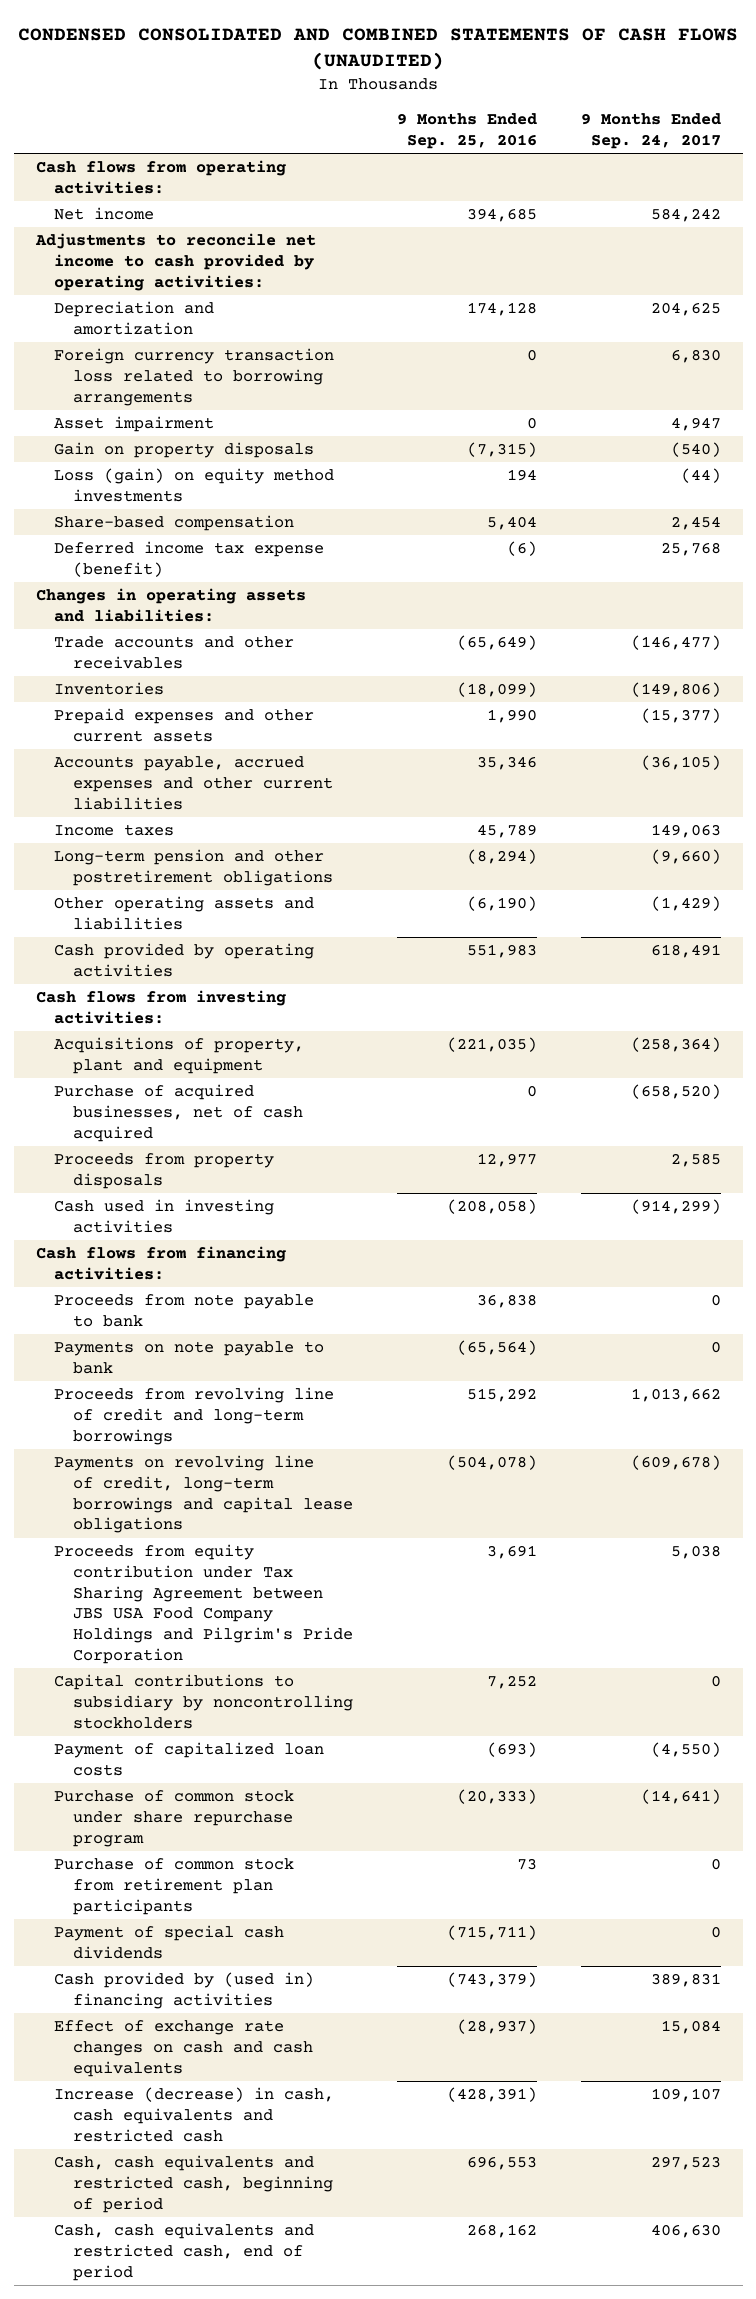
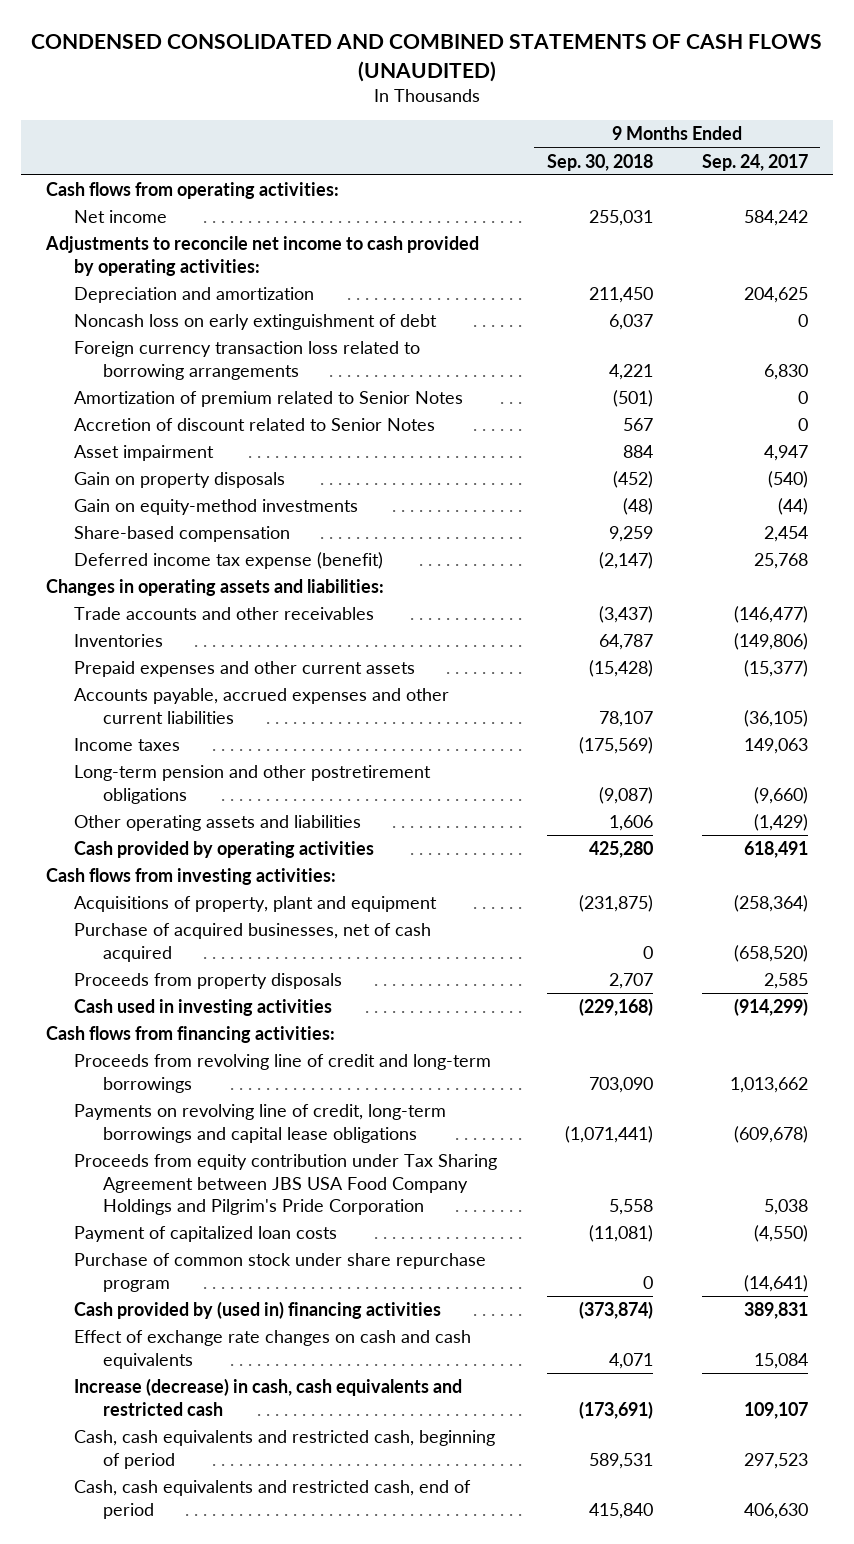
[396,113,537,150] 9 Months Ended Sep. 25, 2016 -> none
none -> [546,153,653,171] Sep. 30, 2018
none -> [74,314,438,331] Noncash loss on early extinguishment of debt
none -> [74,391,464,408] Amortization of premium related to Senior Notes
none -> [74,418,436,432] Accretion of discount related to Senior Notes
[54,467,335,502] Loss (gain) on equity method investments -> [74,499,359,516] Gain on equity-method investments
[54,1293,315,1327] Proceeds from note payable to bank -> none
[54,1340,325,1374] Payments on note payable to bank -> none
[54,1673,353,1729] Capital contributions to subsidiary by noncontrolling stockholders -> none
[54,1857,295,1915] Purchase of common stock from retirement plan participants -> none
[54,1924,285,1959] Payment of special cash dividends -> none

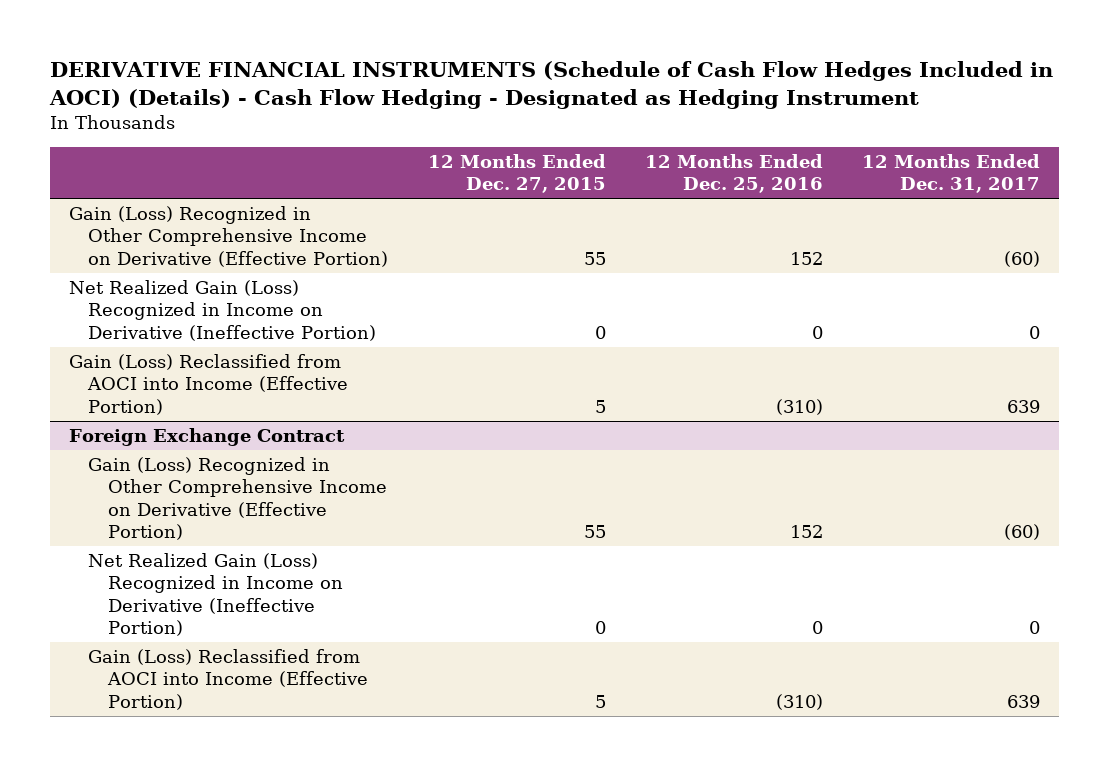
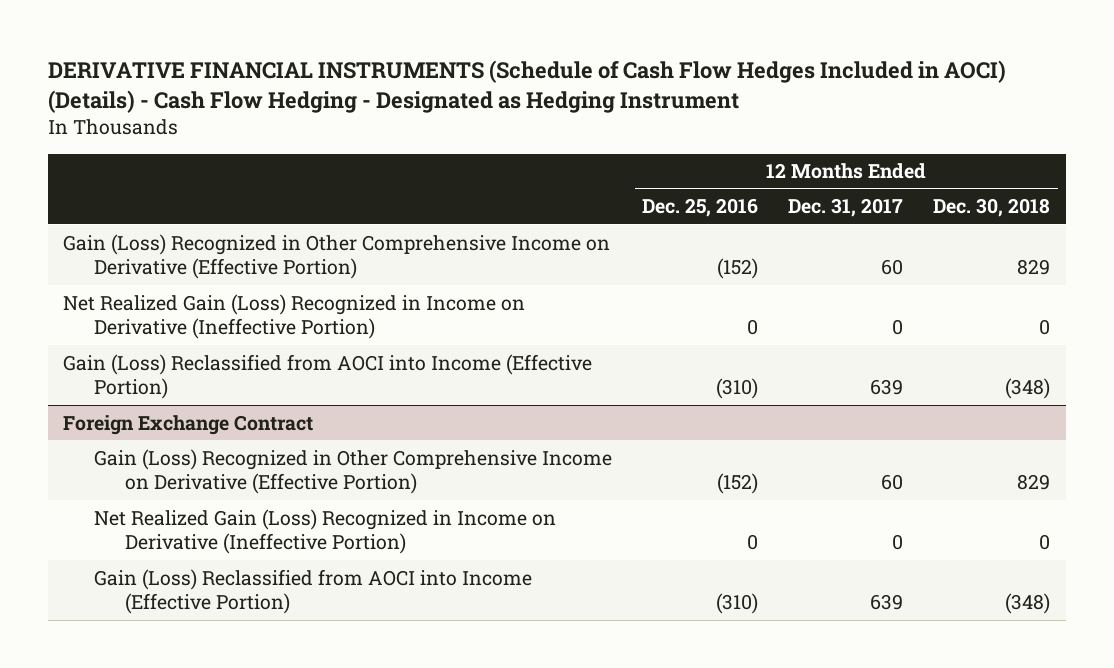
[427,153,606,194] 12 Months Ended Dec. 27, 2015 -> none
none -> [933,198,1051,218] Dec. 30, 2018
[789,251,823,265] 152 -> [717,258,759,280] (152)
[1003,250,1040,267] (60) -> [881,259,904,276] 60
[789,525,823,539] 152 -> [717,473,759,495] (152)
[1003,524,1040,541] (60) -> [881,474,904,491] 60

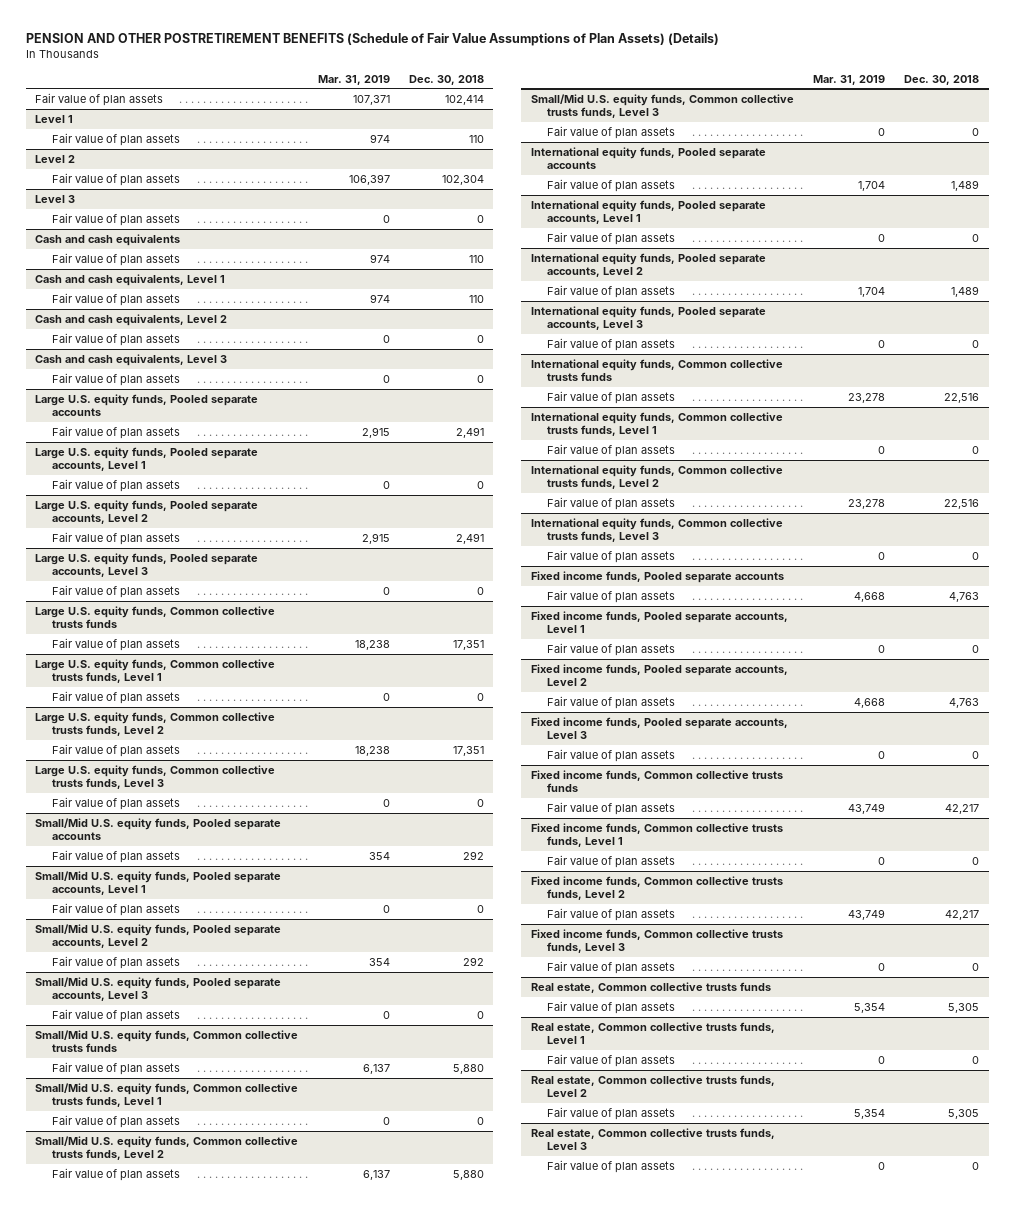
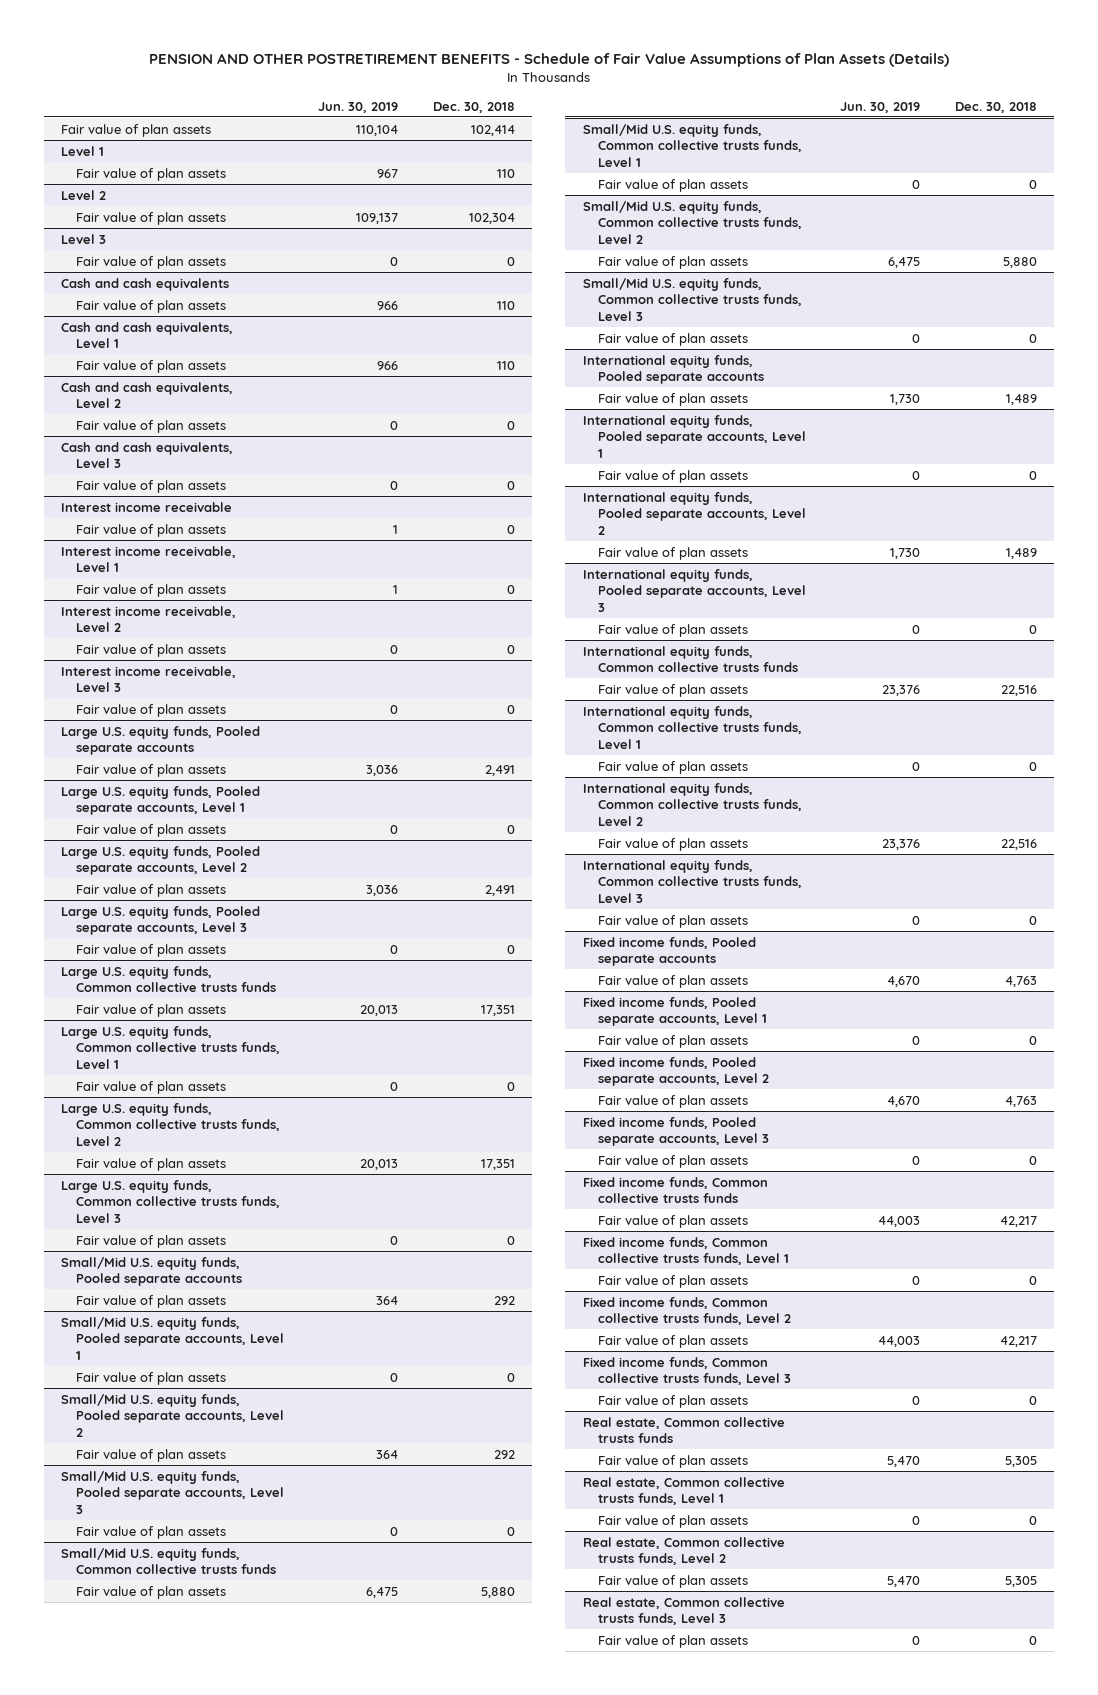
[25,32,719,46] PENSION AND OTHER POSTRETIREMENT BENEFITS (Schedule of Fair Value Assumptions of Plan Assets) (Details) -> [148,53,949,68] PENSION AND OTHER POSTRETIREMENT BENEFITS - Schedule of Fair Value Assumptions of Plan Assets (Details)
[317,74,390,85] Mar. 31, 2019 -> none
none -> [318,101,399,113] Jun. 30, 2019
none -> [60,501,232,512] Interest income receivable
none -> [75,523,226,537] Fair value of plan assets
none -> [60,545,236,573] Interest income receivable, Level 1
none -> [75,583,226,597] Fair value of plan assets
none -> [60,605,236,633] Interest income receivable, Level 2
none -> [75,643,226,657] Fair value of plan assets
none -> [60,665,236,693] Interest income receivable, Level 3
none -> [75,703,226,717] Fair value of plan assets

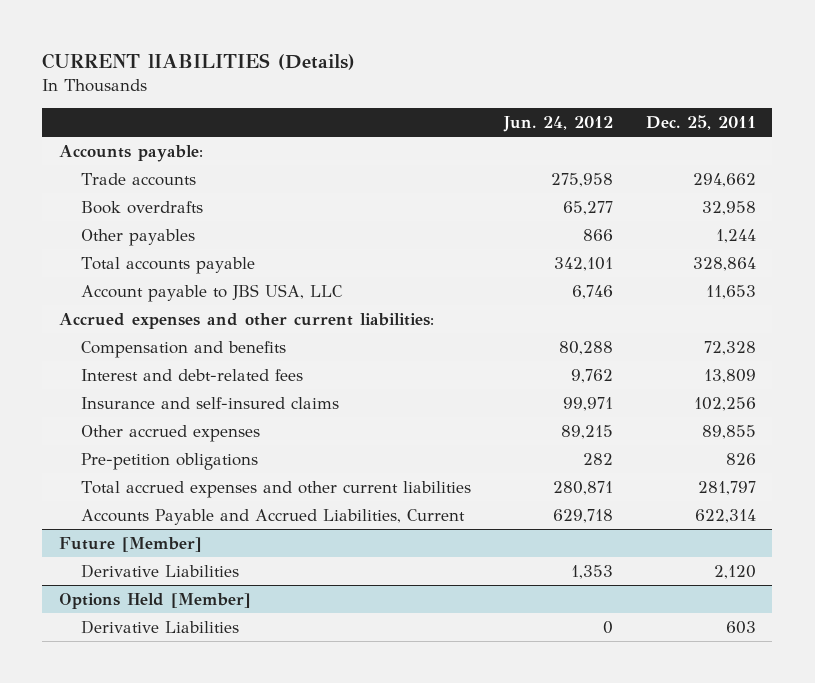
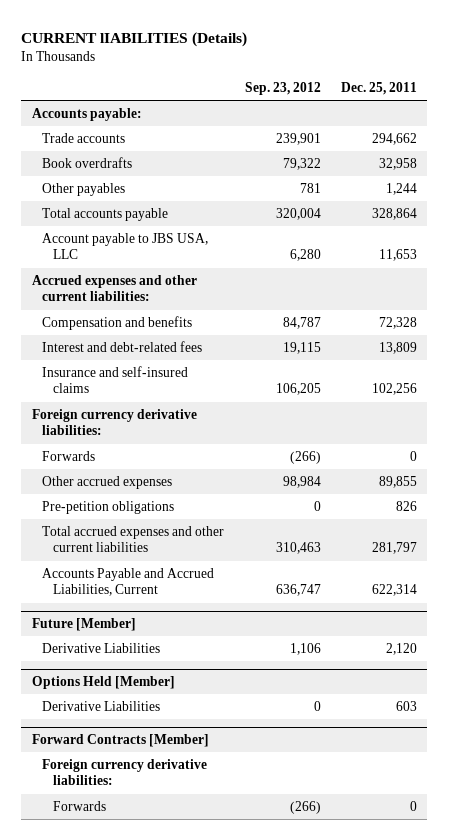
[503,115,614,132] Jun. 24, 2012 -> none
none -> [244,81,321,95] Sep. 23, 2012
none -> [31,409,197,436] Foreign currency derivative liabilities:
none -> [42,451,96,462] Forwards
none -> [31,734,209,748] Forward Contracts [Member]
none -> [42,759,208,786] Foreign currency derivative liabilities:
none -> [52,801,106,812] Forwards

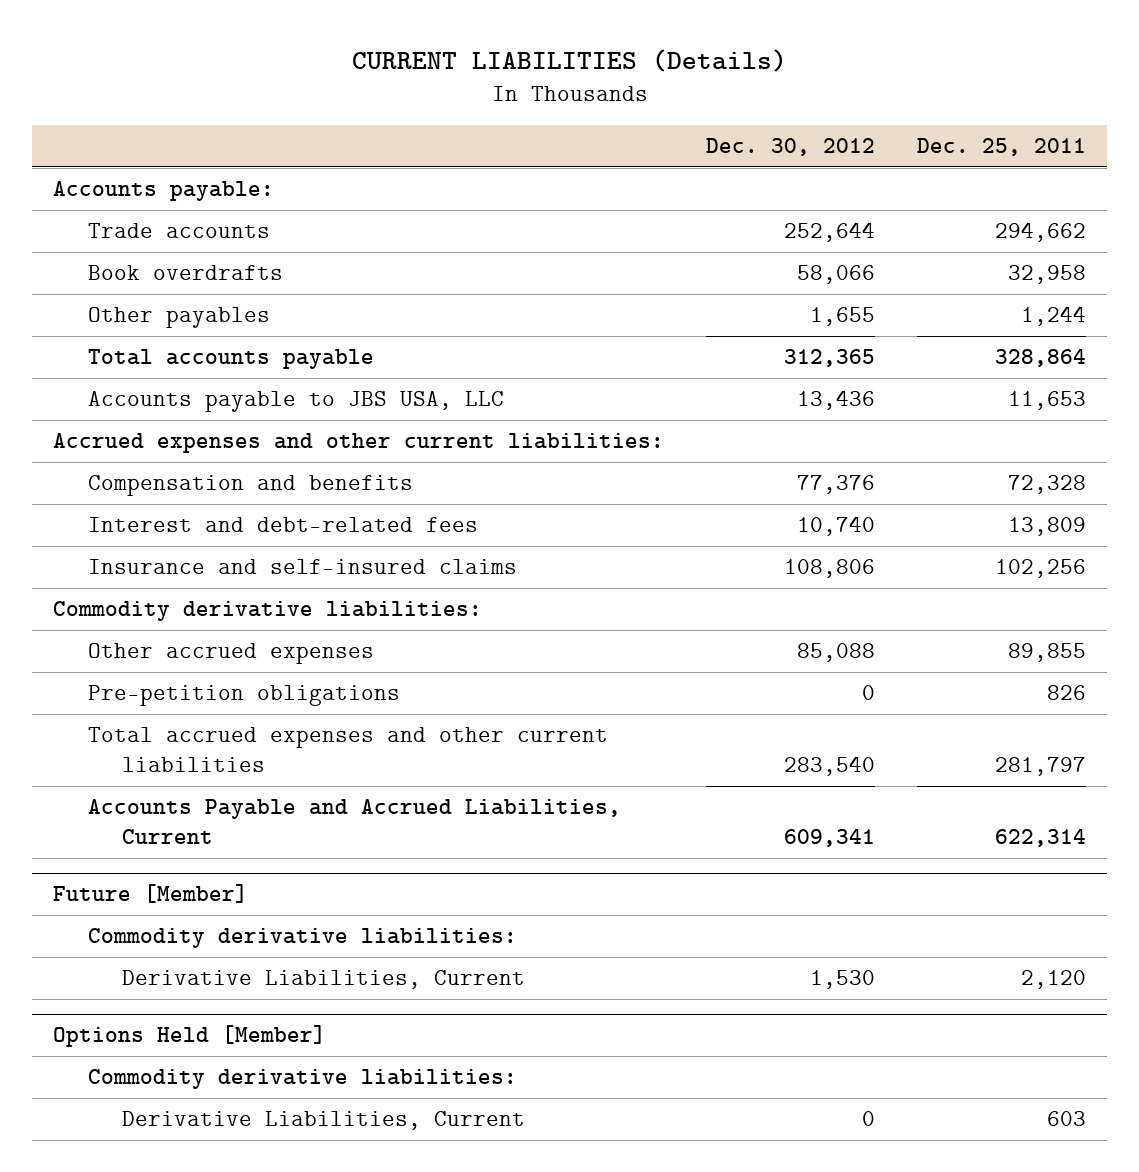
[21,31,248,47] CURRENT lIABILITIES (Details) -> [351,49,787,73] CURRENT LIABILITIES (Details)
[244,81,321,95] Sep. 23, 2012 -> none
none -> [706,138,876,157] Dec. 30, 2012
[42,233,209,260] Account payable to JBS USA, LLC -> [87,391,504,413] Accounts payable to JBS USA, LLC
[31,409,197,436] Foreign currency derivative liabilities: -> none
[42,451,96,462] Forwards -> none
none -> [53,601,483,622] Commodity derivative liabilities:
none -> [87,928,517,949] Commodity derivative liabilities:
[42,643,161,654] Derivative Liabilities -> [121,970,525,990] Derivative Liabilities, Current
[31,734,209,748] Forward Contracts [Member] -> none
[42,759,208,786] Foreign currency derivative liabilities: -> none
[52,801,106,812] Forwards -> none
none -> [87,1069,517,1090] Commodity derivative liabilities:
[42,701,161,712] Derivative Liabilities -> [121,1111,525,1131] Derivative Liabilities, Current

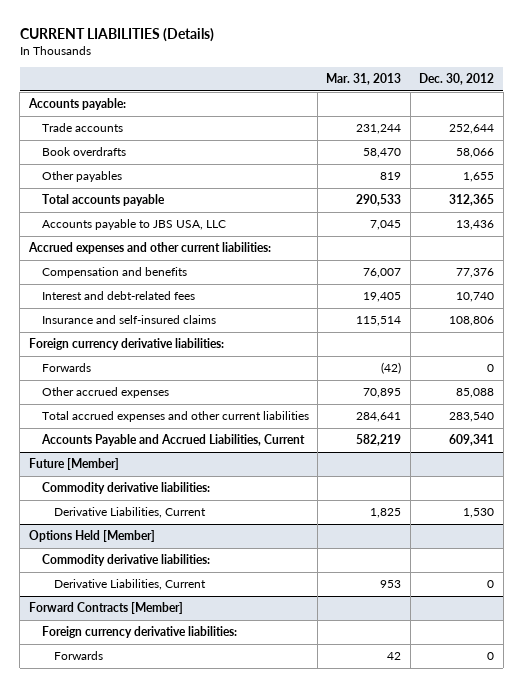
[916,138,1086,157] Dec. 25, 2011 -> none
none -> [326,73,402,86] Mar. 31, 2013
[53,601,483,622] Commodity derivative liabilities: -> none
none -> [28,338,224,351] Foreign currency derivative liabilities:
none -> [41,363,91,373] Forwards
[87,685,400,707] Pre-petition obligations -> none
none -> [28,602,183,615] Forward Contracts [Member]
none -> [41,626,237,639] Foreign currency derivative liabilities:
none -> [54,651,104,661] Forwards

